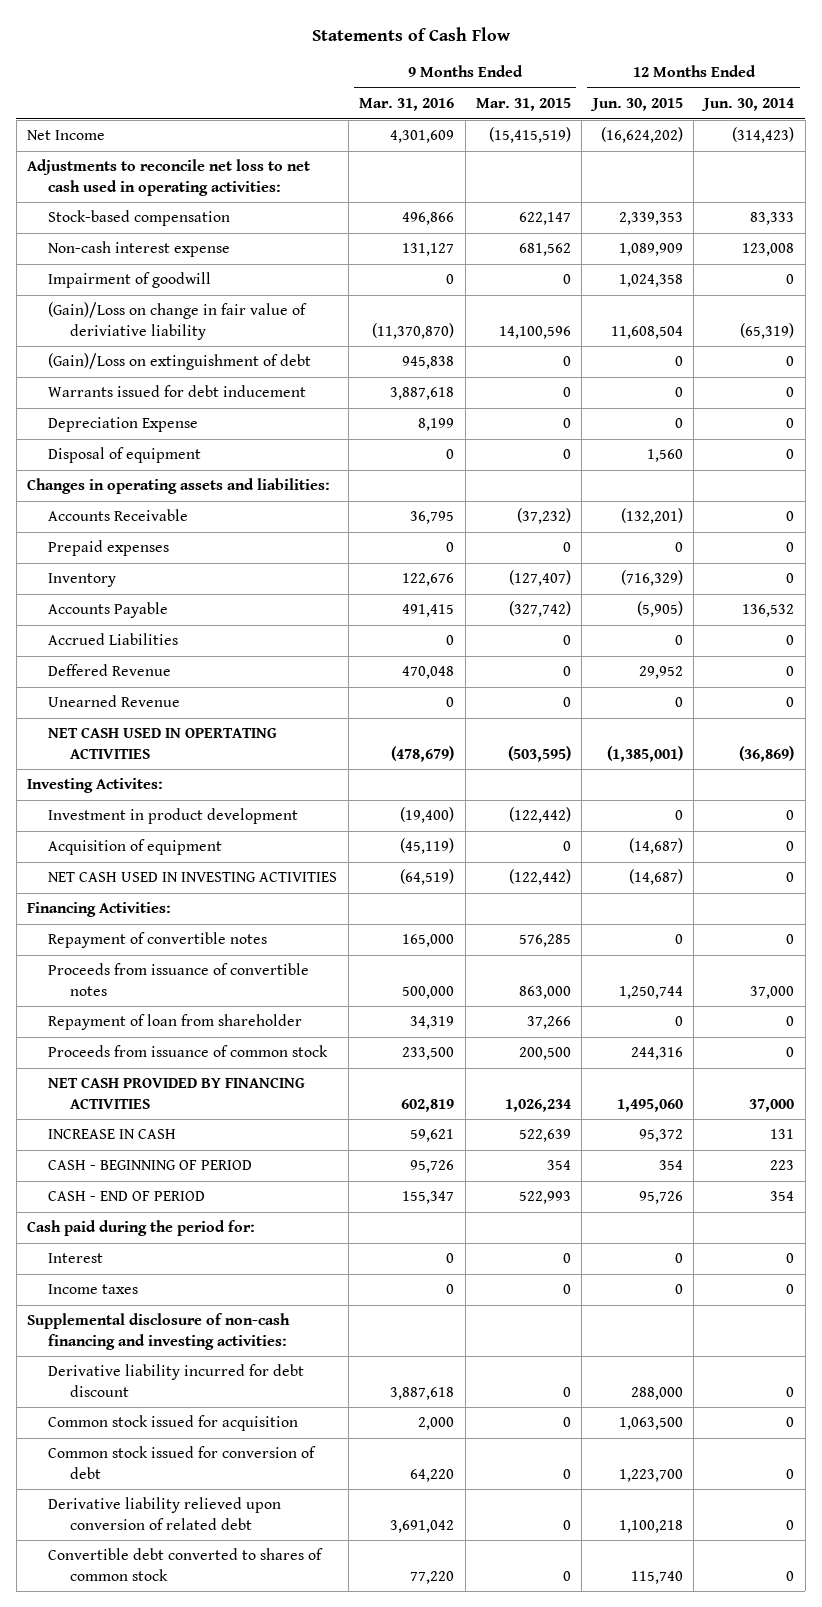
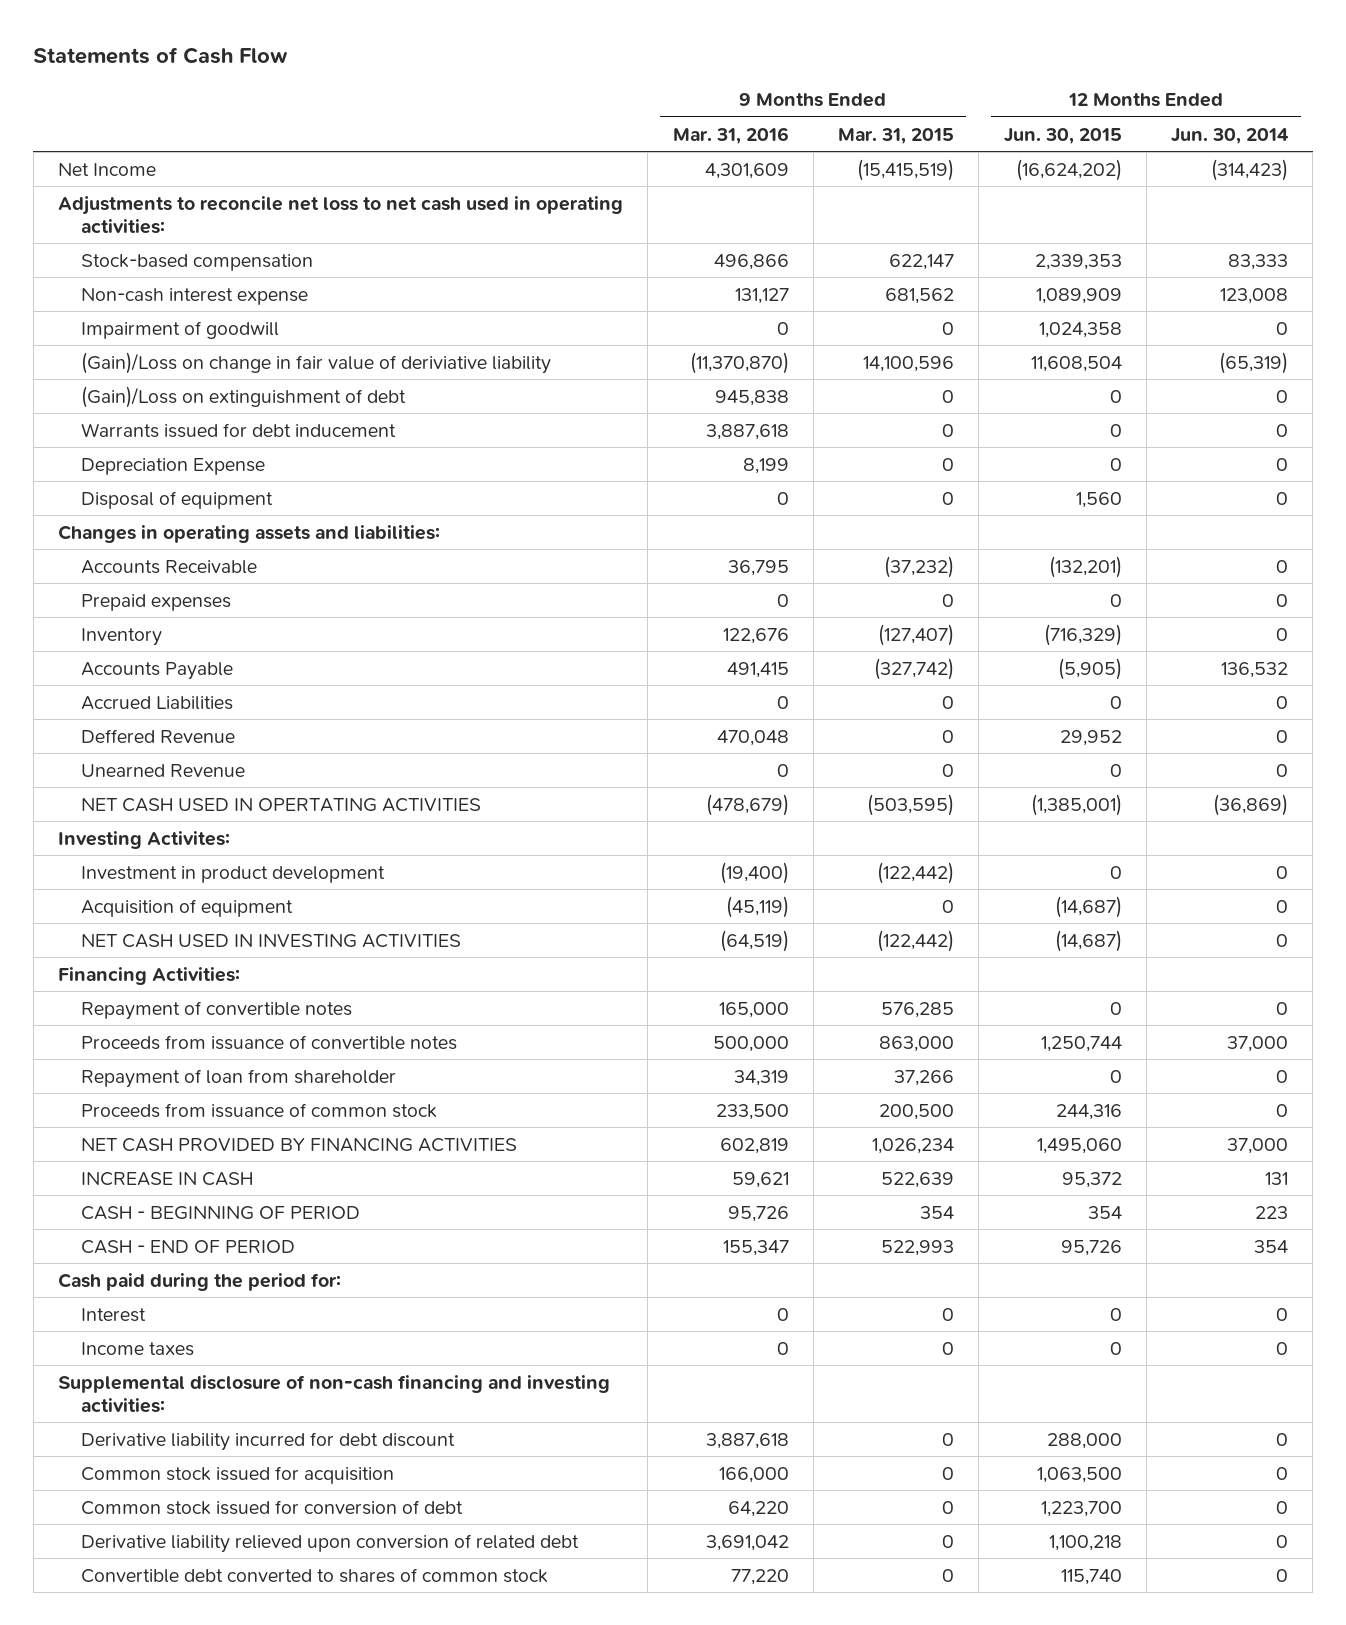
[418,1417,455,1431] 2,000 -> [718,1466,789,1483] 166,000

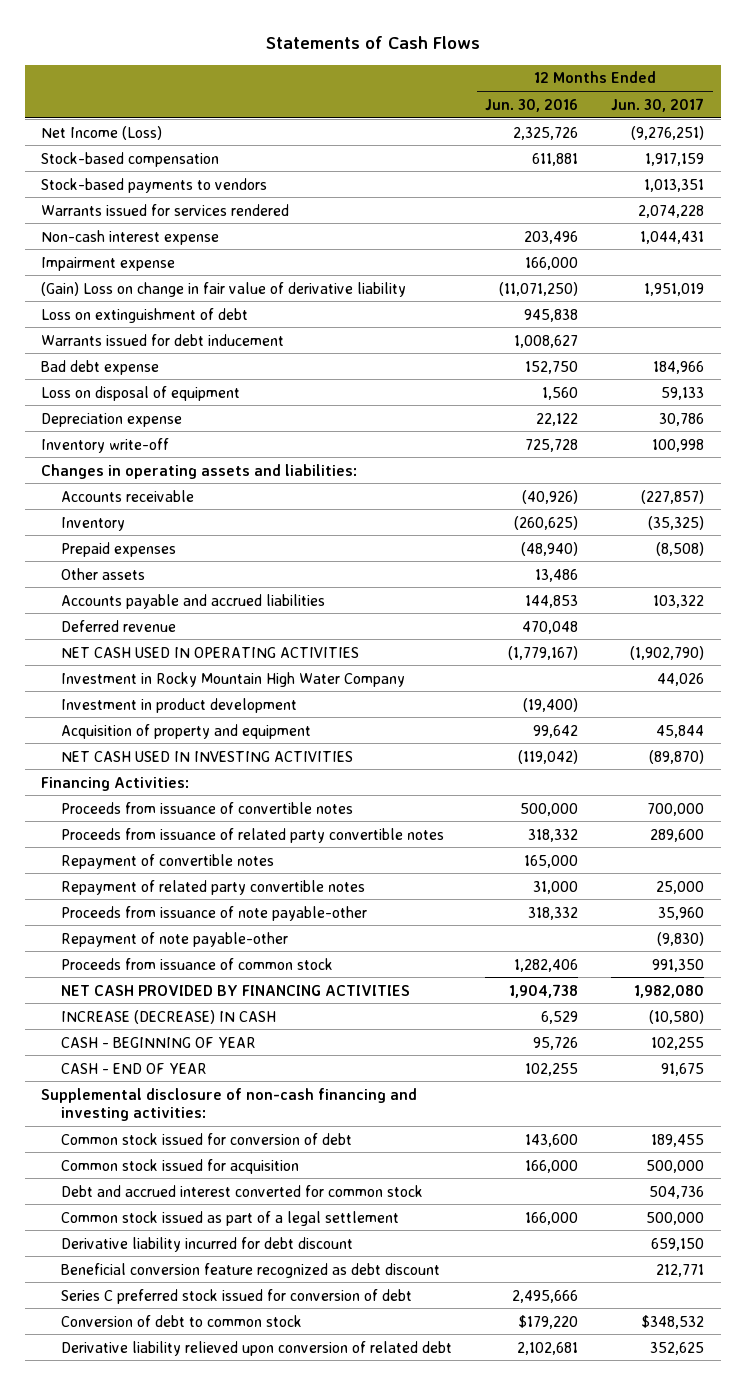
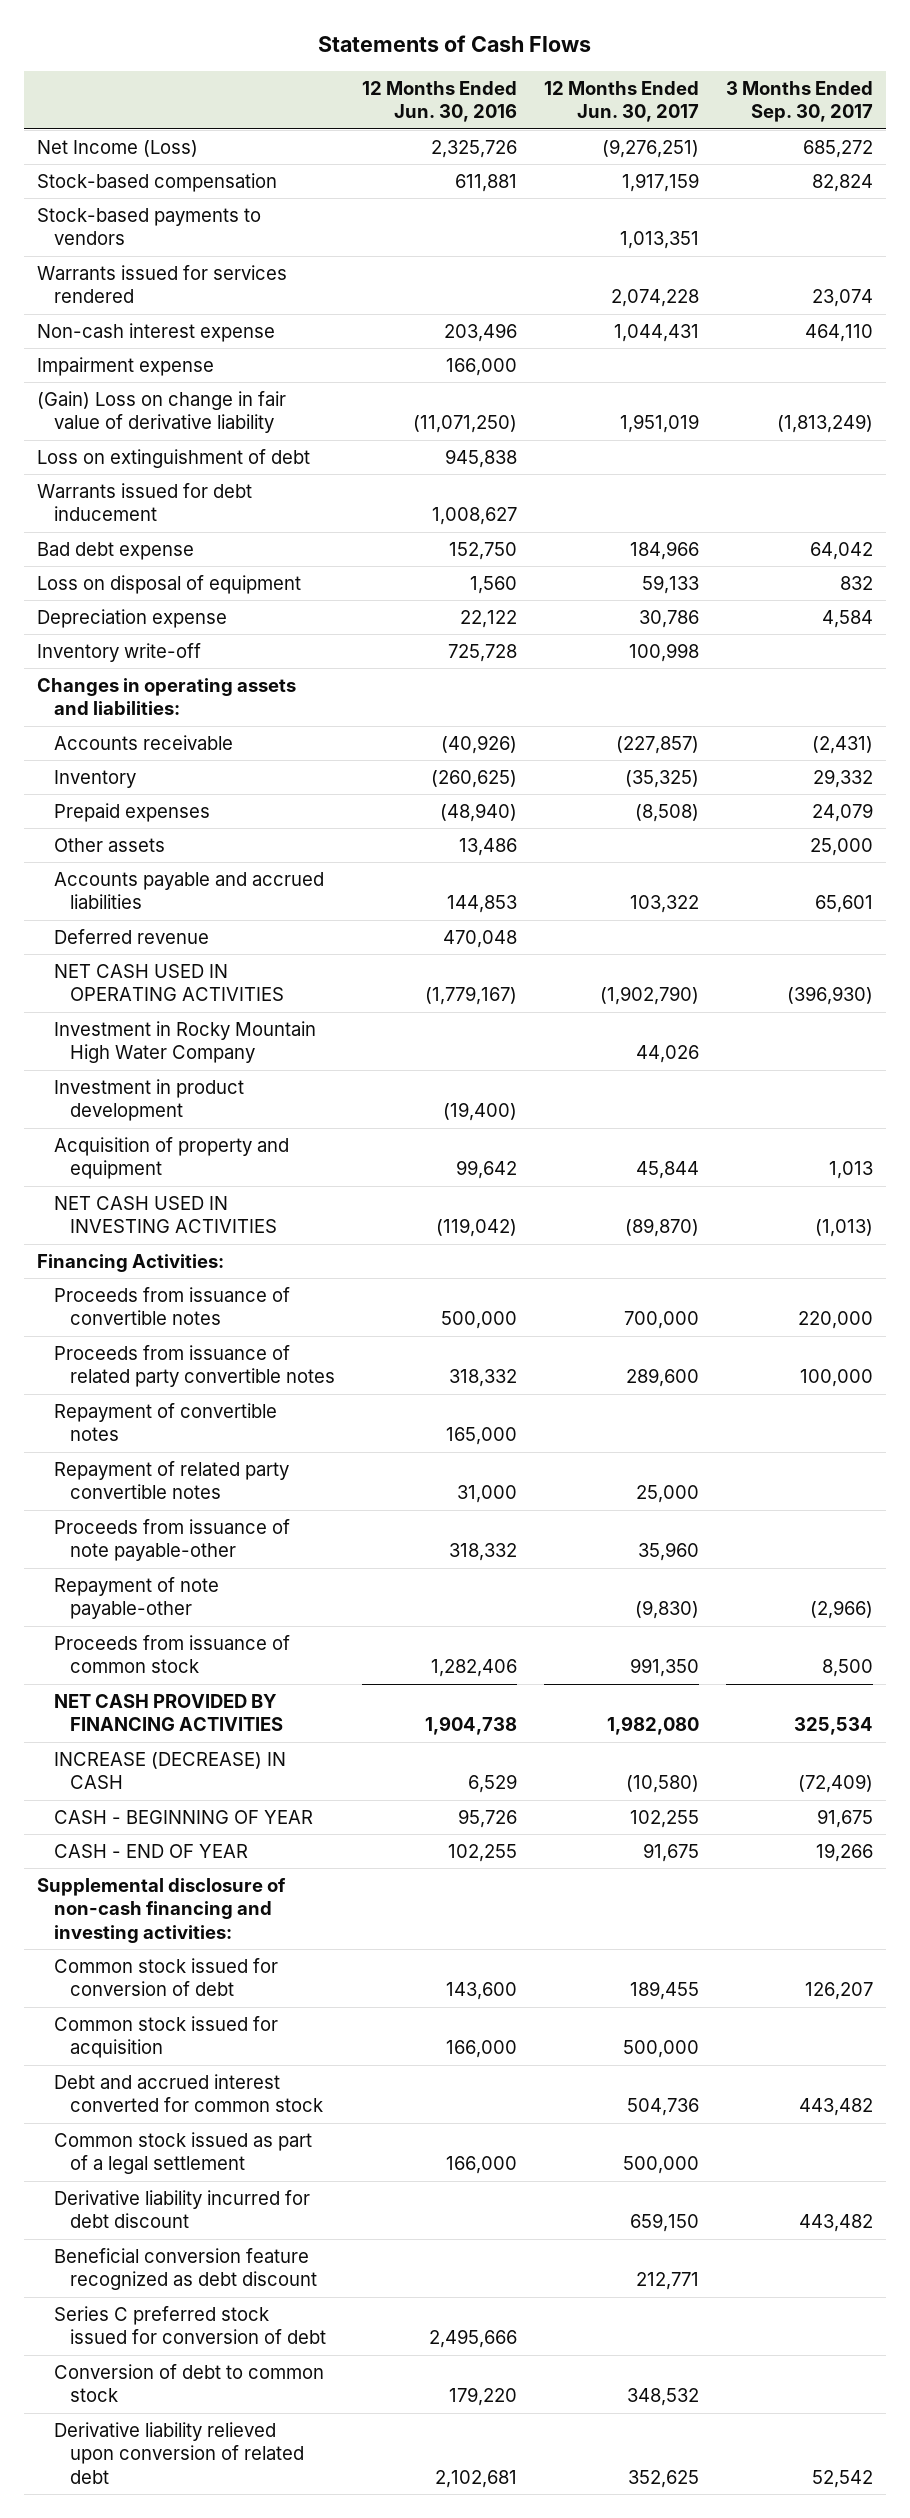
none -> [725,80,873,123] 3 Months Ended Sep. 30, 2017
[518,1314,579,1329] $179,220 -> [449,2387,518,2407] 179,220
[641,1314,705,1329] $348,532 -> [626,2388,699,2407] 348,532

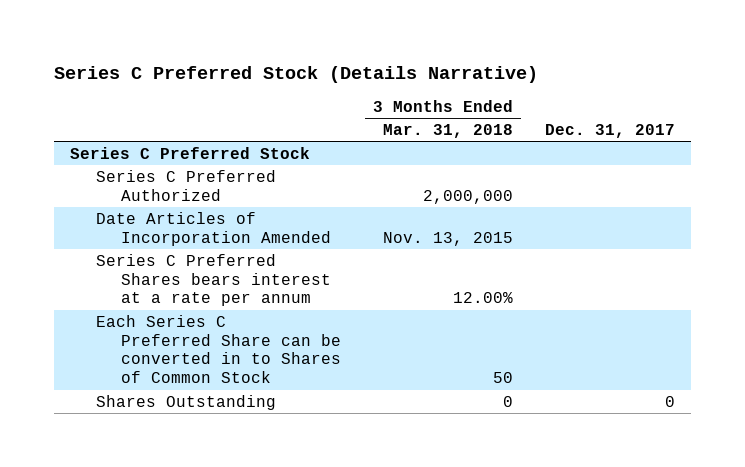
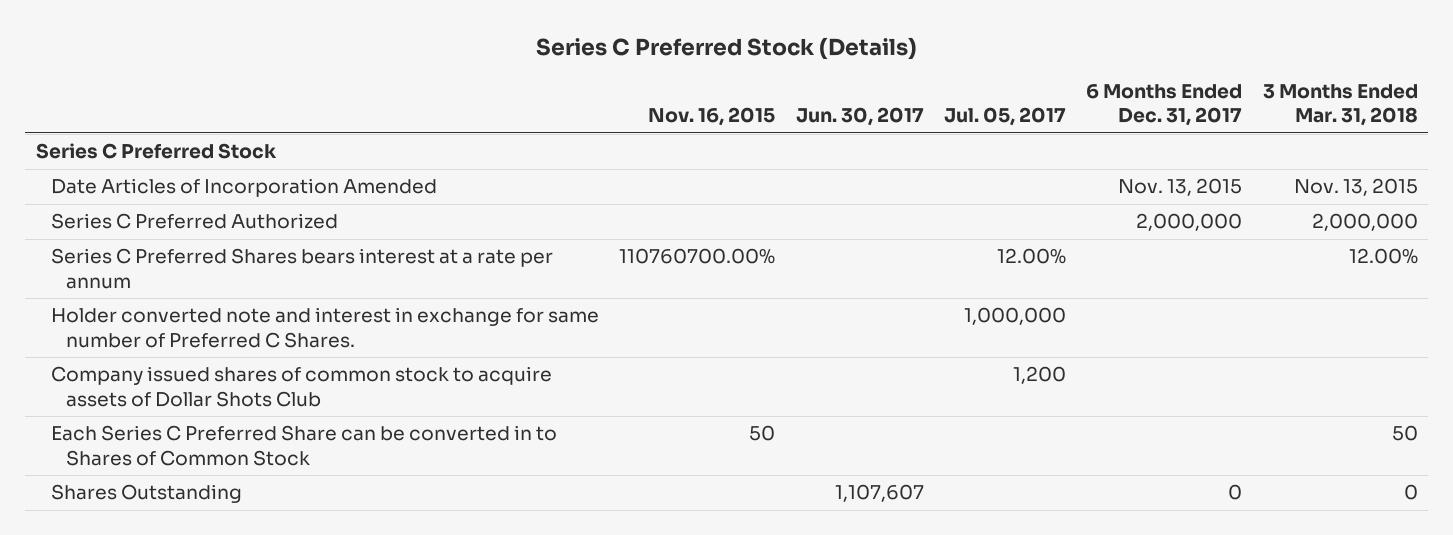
[54,66,539,84] Series C Preferred Stock (Details Narrative) -> [535,36,917,60] Series C Preferred Stock (Details)
[544,123,675,138] Dec. 31, 2017 -> none
none -> [648,107,776,127] Nov. 16, 2015
none -> [795,107,924,127] Jun. 30, 2017
none -> [943,107,1066,127] Jul. 05, 2017
none -> [1086,83,1243,127] 6 Months Ended Dec. 31, 2017
[95,169,276,201] Series C Preferred Authorized -> [50,213,338,230] Series C Preferred Authorized
none -> [50,307,599,348] Holder converted note and interest in exchange for same number of Preferred C Shares.
none -> [50,366,552,407] Company issued shares of common stock to acquire assets of Dollar Shots Club

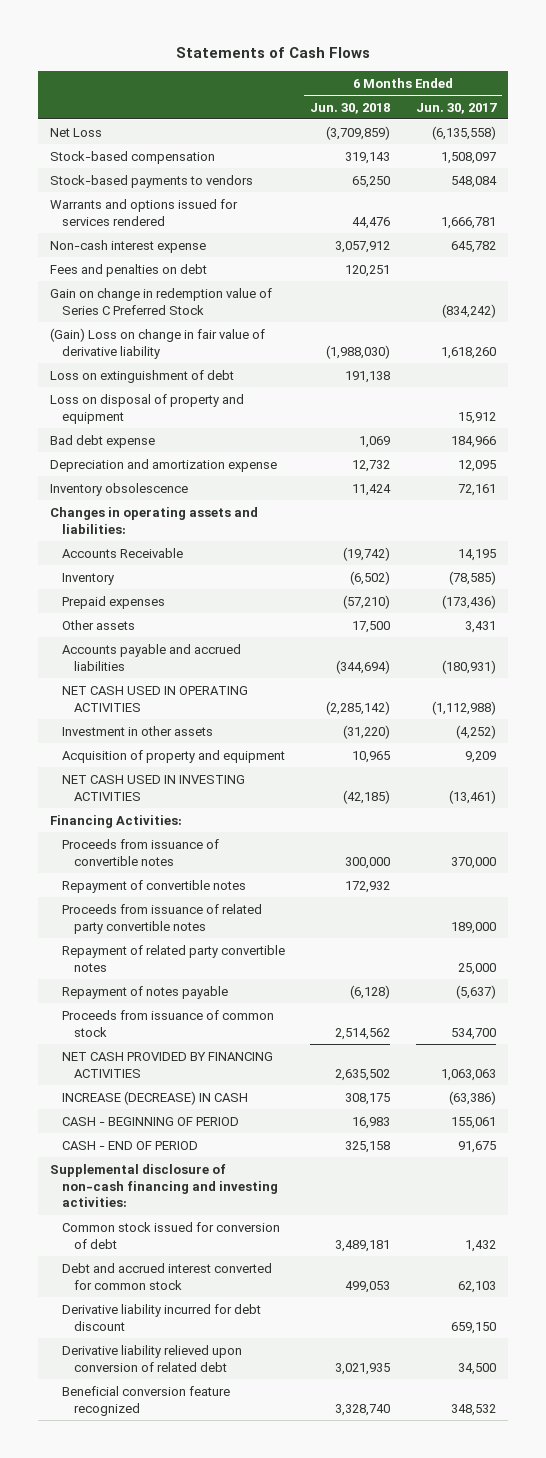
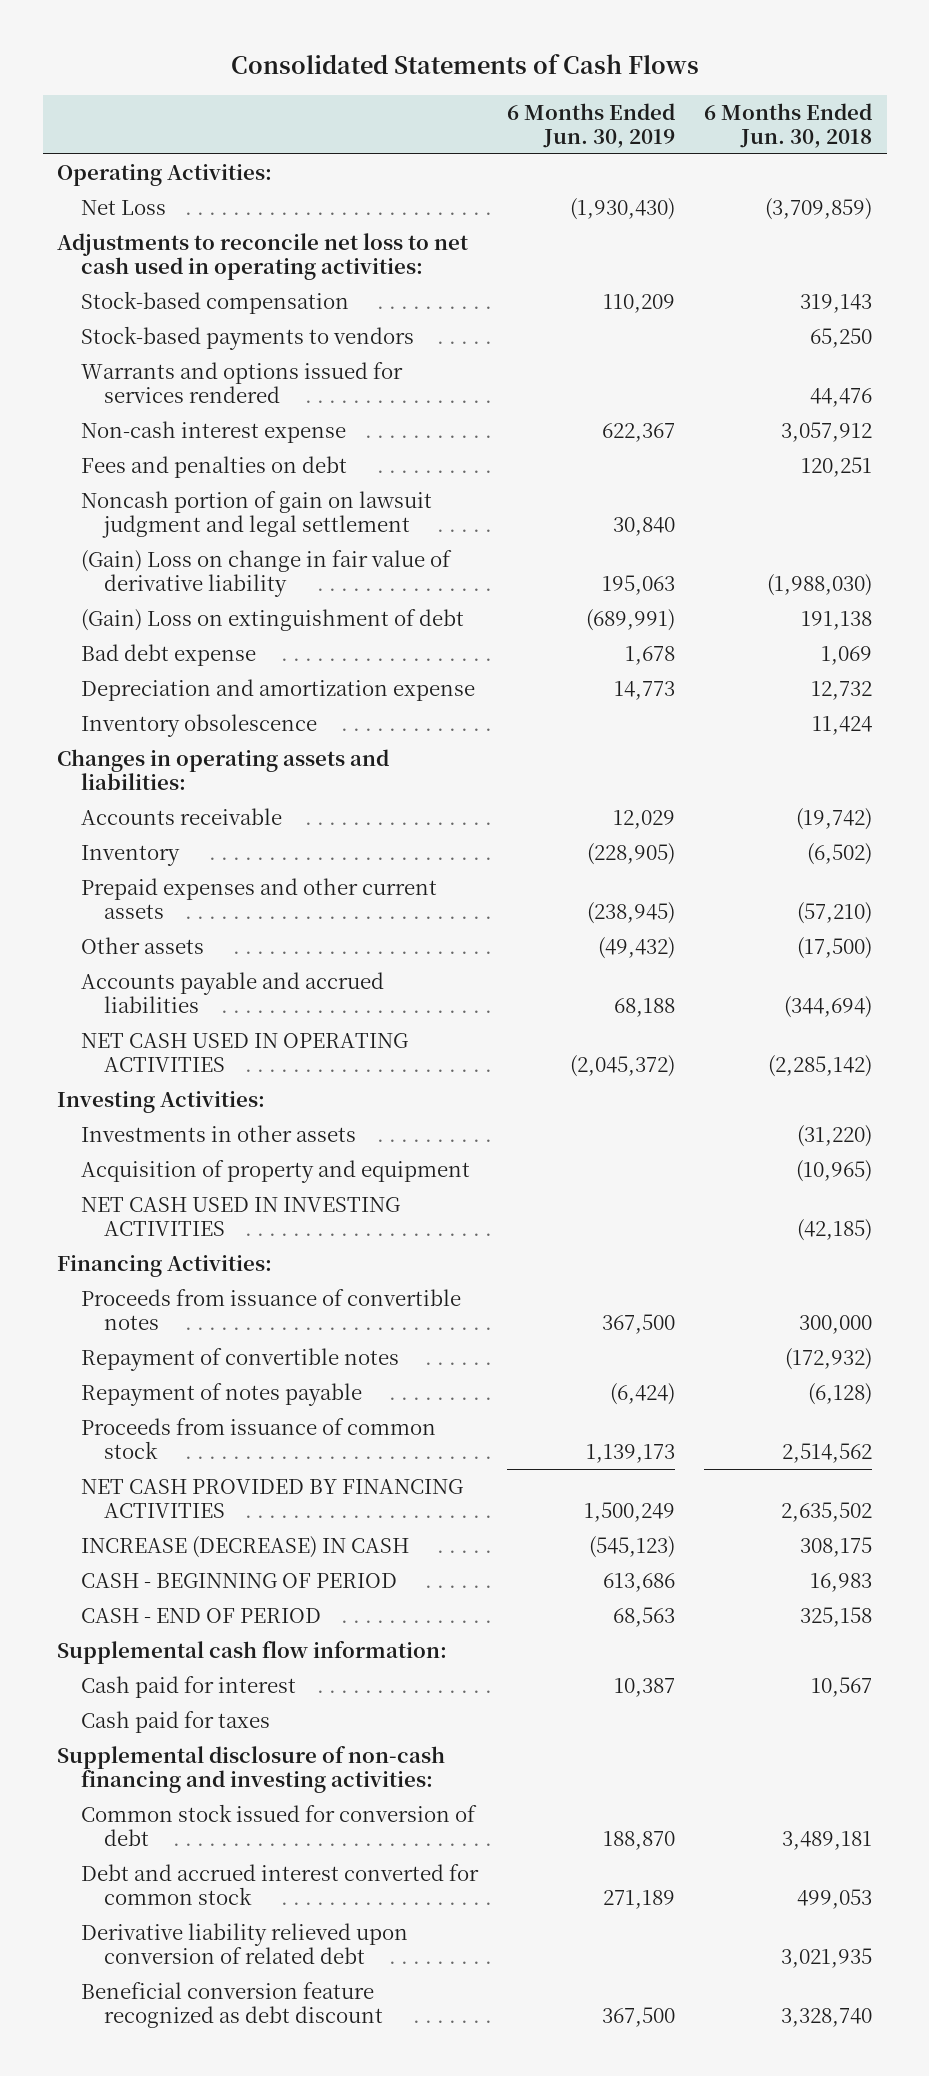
[175,47,370,59] Statements of Cash Flows -> [230,54,699,75] Consolidated Statements of Cash Flows
[415,102,497,114] Jun. 30, 2017 -> none
none -> [506,102,675,148] 6 Months Ended Jun. 30, 2019
none -> [57,164,273,187] Operating Activities:
none -> [57,233,469,280] Adjustments to reconcile net loss to net cash used in operating activities:
[50,287,273,315] Gain on change in redemption value of Series C Preferred Stock -> none
none -> [80,491,432,538] Noncash portion of gain on lawsuit judgment and legal settlement
[50,393,245,424] Loss on disposal of property and equipment -> none
[50,369,235,383] Loss on extinguishment of debt -> [80,609,464,632] (Gain) Loss on extinguishment of debt
[62,547,184,558] Accounts Receivable -> [80,808,282,826] Accounts receivable
[62,595,166,609] Prepaid expenses -> [80,878,437,919] Prepaid expenses and other current assets
[352,620,391,633] 17,500 -> [797,937,873,960] (17,500)
none -> [57,1091,266,1114] Investing Activities:
[62,725,214,736] Investment in other assets -> [80,1125,356,1143] Investments in other assets
[352,750,391,763] 10,965 -> [796,1160,873,1183] (10,965)
[62,903,263,934] Proceeds from issuance of related party convertible notes -> none
[62,944,286,972] Repayment of related party convertible notes -> none
[345,880,391,893] 172,932 -> [785,1348,873,1371] (172,932)
none -> [57,1641,448,1665] Supplemental cash flow information:
none -> [80,1676,296,1699] Cash paid for interest
none -> [80,1711,270,1734] Cash paid for taxes
[62,1303,262,1331] Derivative liability incurred for debt discount -> none
[62,1385,231,1416] Beneficial conversion feature recognized -> [80,1982,384,2028] Beneficial conversion feature recognized as debt discount

